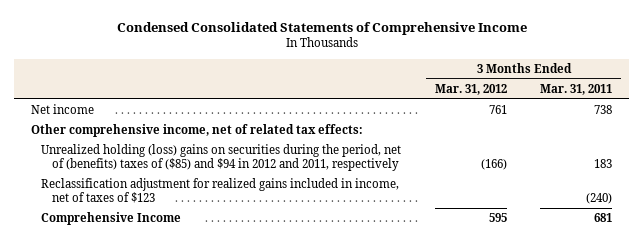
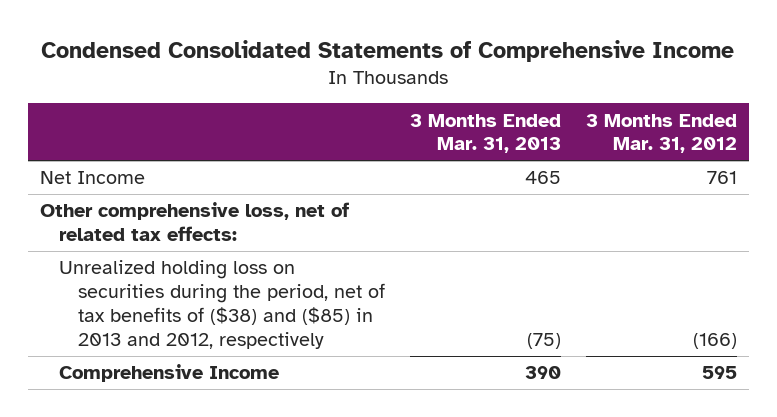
[540,84,613,96] Mar. 31, 2011 -> none
none -> [409,113,561,154] 3 Months Ended Mar. 31, 2013
[41,178,400,204] Reclassification adjustment for realized gains included in income, net of taxes of $123 -> none
[30,104,94,115] Net income -> [39,171,145,185] Net Income
[30,124,363,138] Other comprehensive income, net of related tax effects: -> [39,202,349,242] Other comprehensive loss, net of related tax effects:
[41,144,402,172] Unrealized holding (loss) gains on securities during the period, net of (benefits) taxes of ($85) and $94 in 2012 and 2011, respectively -> [58,260,385,349] Unrealized holding loss on securities during the period, net of tax benefits of ($38) and ($85) in 2013 and 2012, respectively

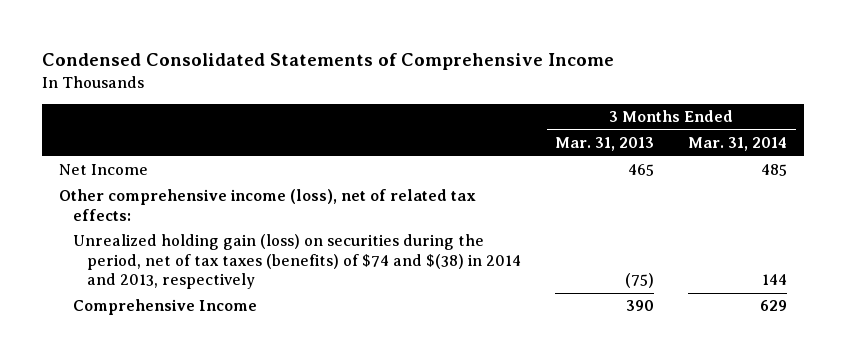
[585,113,737,154] 3 Months Ended Mar. 31, 2012 -> none
none -> [688,137,788,152] Mar. 31, 2014
[39,202,349,242] Other comprehensive loss, net of related tax effects: -> [58,189,476,221] Other comprehensive income (loss), net of related tax effects:
[58,260,385,349] Unrealized holding loss on securities during the period, net of tax benefits of ($38) and ($85) in 2013 and 2012, respectively -> [72,234,522,290] Unrealized holding gain (loss) on securities during the period, net of tax taxes (benefits) of $74 and $(38) in 2014 and 2013, respectively

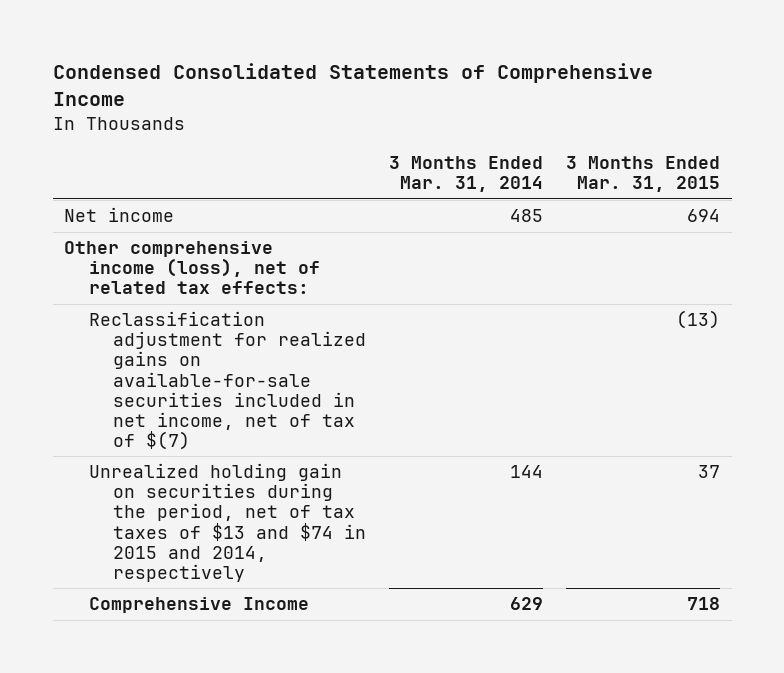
[555,137,655,152] Mar. 31, 2013 -> none
none -> [566,156,721,193] 3 Months Ended Mar. 31, 2015
[58,164,148,176] Net Income -> [64,207,175,223] Net income
none -> [88,311,366,450] Reclassification adjustment for realized gains on available-for-sale securities included in net income, net of tax of $(7)
[72,234,522,290] Unrealized holding gain (loss) on securities during the period, net of tax taxes (benefits) of $74 and $(38) in 2014 and 2013, respectively -> [88,463,366,582] Unrealized holding gain on securities during the period, net of tax taxes of $13 and $74 in 2015 and 2014, respectively

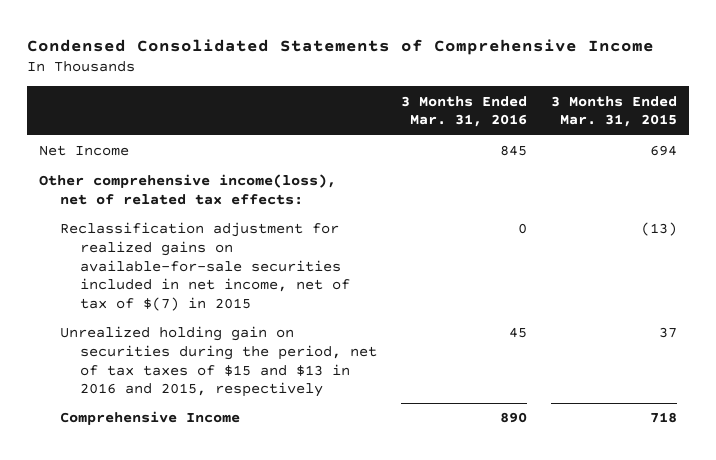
[388,156,543,193] 3 Months Ended Mar. 31, 2014 -> none
none -> [401,95,528,128] 3 Months Ended Mar. 31, 2016
[64,207,175,223] Net income -> [38,145,129,157] Net Income
[64,241,320,295] Other comprehensive income (loss), net of related tax effects: -> [38,174,336,205] Other comprehensive income(loss), net of related tax effects:
[88,311,366,450] Reclassification adjustment for realized gains on available-for-sale securities included in net income, net of tax of $(7) -> [59,222,351,311] Reclassification adjustment for realized gains on available-for-sale securities included in net income, net of tax of $(7) in 2015
[88,463,366,582] Unrealized holding gain on securities during the period, net of tax taxes of $13 and $74 in 2015 and 2014, respectively -> [59,326,378,398] Unrealized holding gain on securities during the period, net of tax taxes of $15 and $13 in 2016 and 2015, respectively

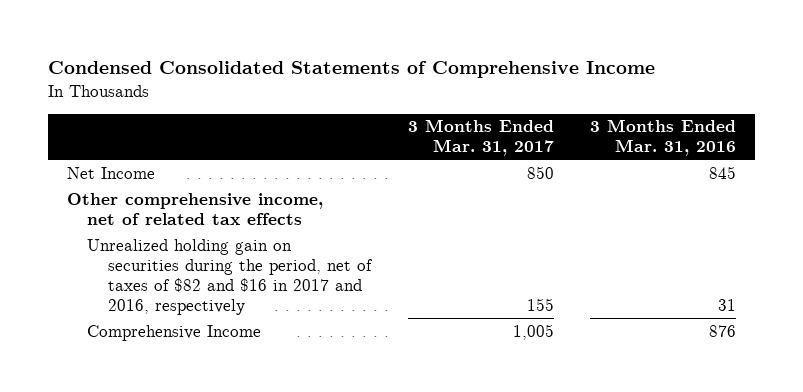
[550,95,677,128] 3 Months Ended Mar. 31, 2015 -> none
none -> [407,119,554,157] 3 Months Ended Mar. 31, 2017
[59,222,351,311] Reclassification adjustment for realized gains on available-for-sale securities included in net income, net of tax of $(7) in 2015 -> none
[38,174,336,205] Other comprehensive income(loss), net of related tax effects: -> [66,192,323,225] Other comprehensive income, net of related tax effects
[59,326,378,398] Unrealized holding gain on securities during the period, net of tax taxes of $15 and $13 in 2016 and 2015, respectively -> [87,238,373,315] Unrealized holding gain on securities during the period, net of taxes of $82 and $16 in 2017 and 2016, respectively
[509,327,528,339] 45 -> [718,298,737,311] 31
[500,412,528,424] 890 -> [709,324,737,337] 876

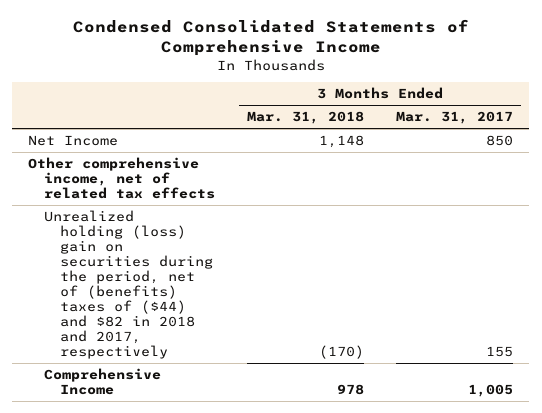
[590,119,737,157] 3 Months Ended Mar. 31, 2016 -> none
none -> [247,111,365,125] Mar. 31, 2018
[87,238,373,315] Unrealized holding gain on securities during the period, net of taxes of $82 and $16 in 2017 and 2016, respectively -> [44,209,214,359] Unrealized holding (loss) gain on securities during the period, net of (benefits) taxes of ($44) and $82 in 2018 and 2017, respectively

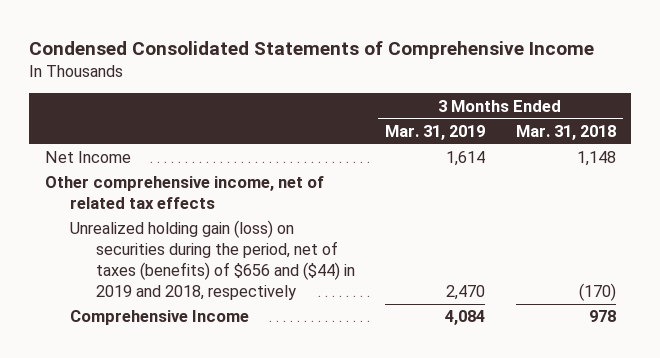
[396,111,514,125] Mar. 31, 2017 -> none
none -> [385,124,486,140] Mar. 31, 2019
[44,209,214,359] Unrealized holding (loss) gain on securities during the period, net of (benefits) taxes of ($44) and $82 in 2018 and 2017, respectively -> [70,220,356,300] Unrealized holding gain (loss) on securities during the period, net of taxes (benefits) of $656 and ($44) in 2019 and 2018, respectively

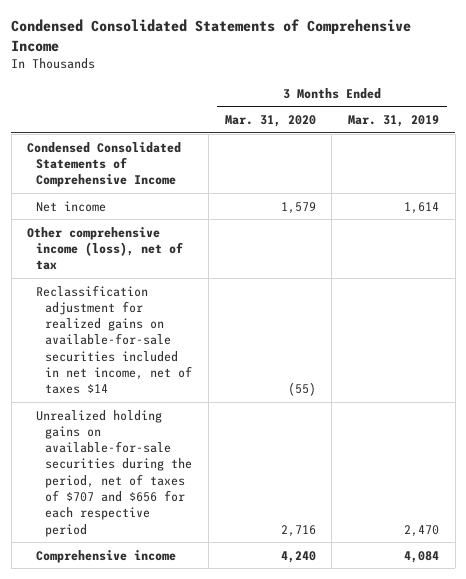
[515,124,616,140] Mar. 31, 2018 -> none
none -> [224,114,316,127] Mar. 31, 2020
none -> [27,141,182,188] Condensed Consolidated Statements of Comprehensive Income
[44,151,131,164] Net Income -> [36,200,107,212] Net income
[44,176,324,210] Other comprehensive income, net of related tax effects -> [27,226,184,271] Other comprehensive income (loss), net of tax
none -> [36,284,193,395] Reclassification adjustment for realized gains on available-for-sale securities included in net income, net of taxes $14
[70,220,356,300] Unrealized holding gain (loss) on securities during the period, net of taxes (benefits) of $656 and ($44) in 2019 and 2018, respectively -> [36,409,193,537] Unrealized holding gains on available-for-sale securities during the period, net of taxes of $707 and $656 for each respective period
[70,310,250,326] Comprehensive Income -> [36,549,177,563] Comprehensive income

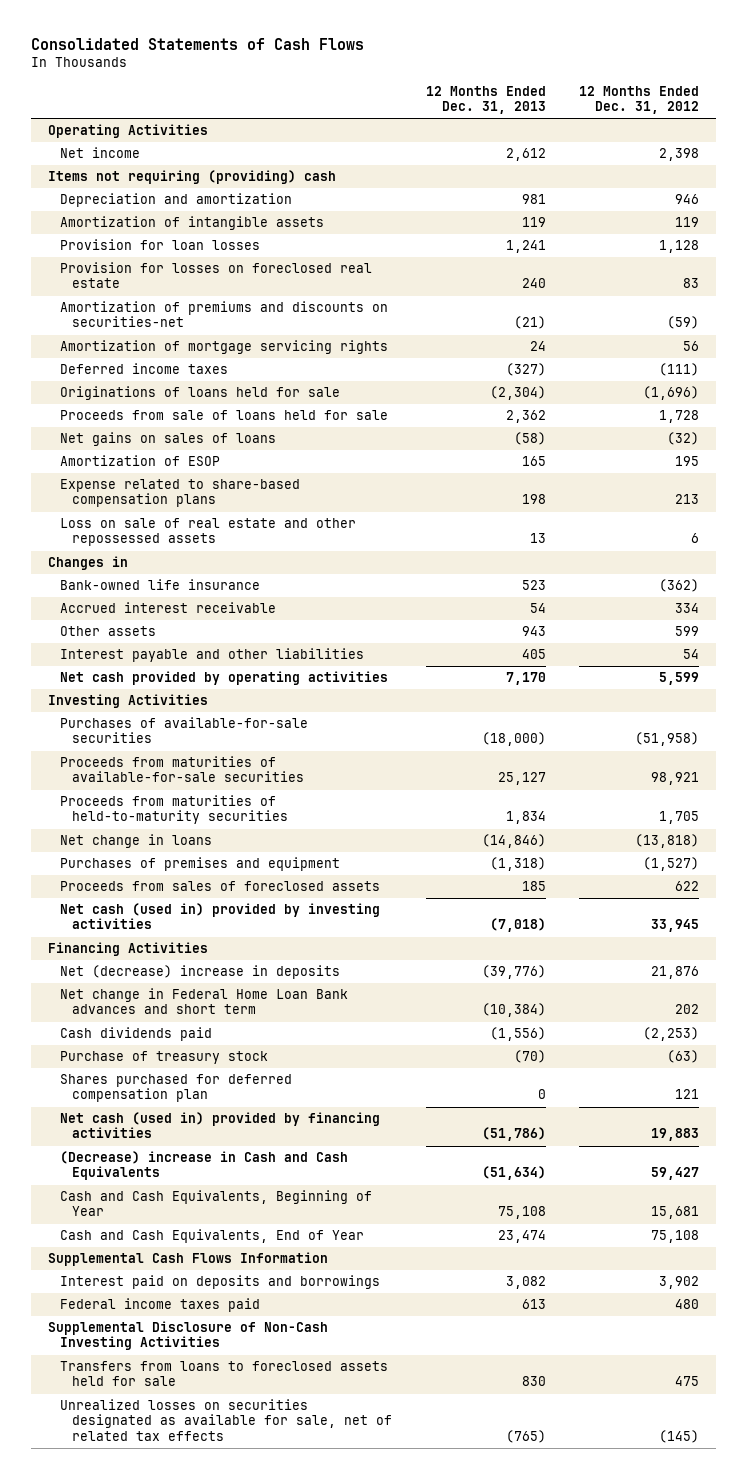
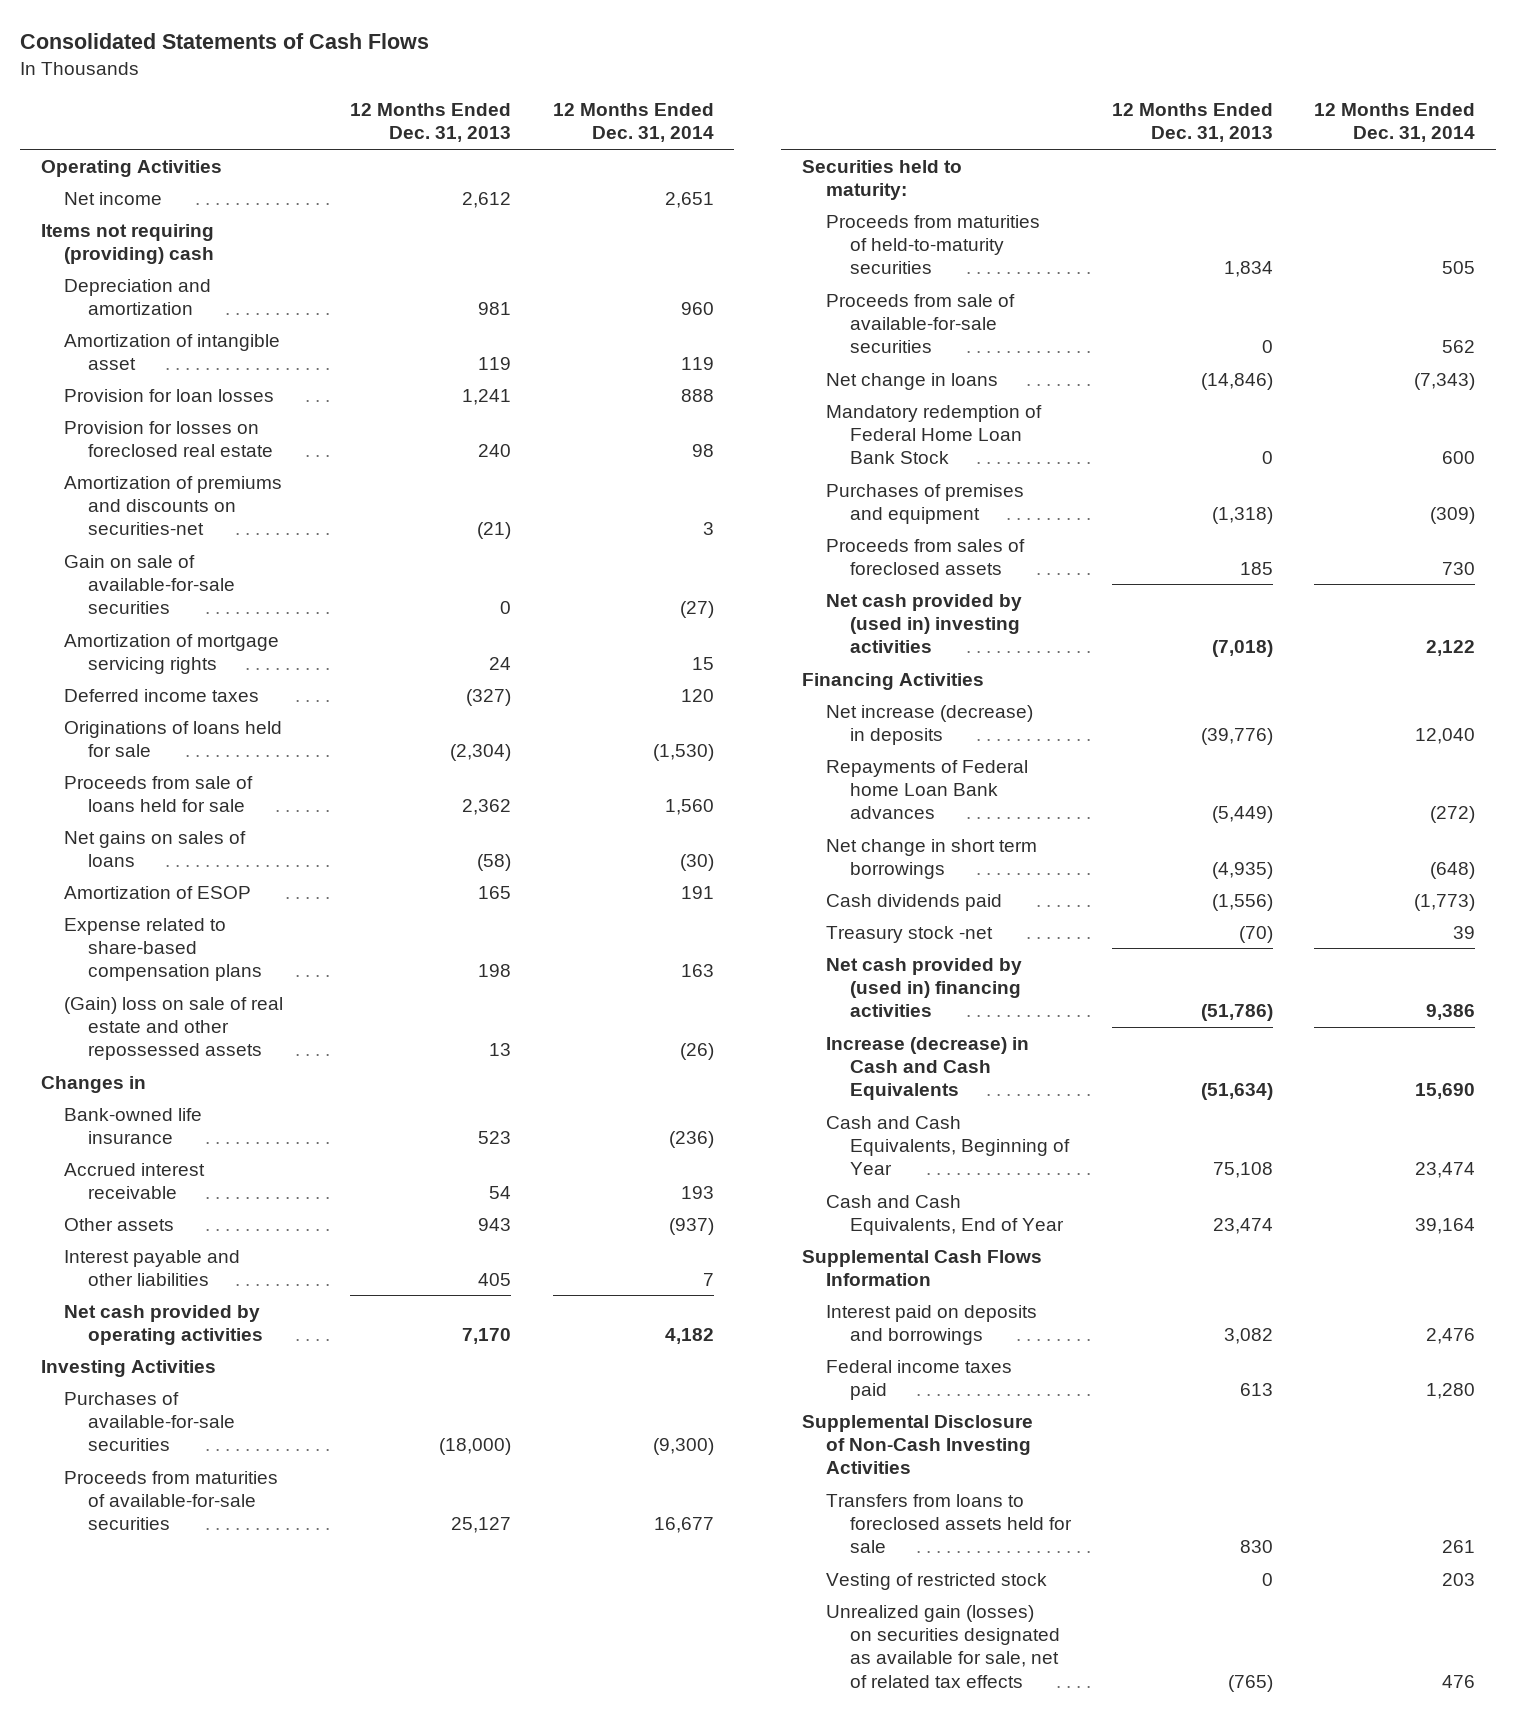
[579,85,700,115] 12 Months Ended Dec. 31, 2012 -> none
none -> [552,103,714,143] 12 Months Ended Dec. 31, 2014
[59,216,324,231] Amortization of intangible assets -> [64,333,281,370] Amortization of intangible asset
none -> [64,554,236,615] Gain on sale of available-for-sale securities
[59,518,356,547] Loss on sale of real estate and other repossessed assets -> [64,996,284,1061] (Gain) loss on sale of real estate and other repossessed assets
none -> [802,159,963,200] Securities held to maturity:
none -> [825,293,1015,354] Proceeds from sale of available-for-sale securities
none -> [825,404,1042,465] Mandatory redemption of Federal Home Loan Bank Stock
[59,903,380,930] Net cash (used in) provided by investing activities -> [825,593,1022,654] Net cash provided by (used in) investing activities
[59,965,340,980] Net (decrease) increase in deposits -> [825,704,1033,745] Net increase (decrease) in deposits
none -> [825,759,1028,820] Repayments of Federal home Loan Bank advances
[59,988,348,1015] Net change in Federal Home Loan Bank advances and short term -> [825,838,1037,879] Net change in short term borrowings
[481,1003,546,1018] (10,384) -> [1211,861,1273,879] (4,935)
[59,1074,292,1103] Shares purchased for deferred compensation plan -> none
[59,1051,268,1065] Purchase of treasury stock -> [825,925,993,943] Treasury stock -net
[59,1112,380,1139] Net cash (used in) provided by financing activities -> [825,957,1022,1018] Net cash provided by (used in) financing activities
[59,1151,348,1181] (Decrease) increase in Cash and Cash Equivalents -> [825,1036,1029,1101] Increase (decrease) in Cash and Cash Equivalents
none -> [825,1572,1047,1590] Vesting of restricted stock
[59,1399,392,1441] Unrealized losses on securities designated as available for sale, net of related tax effects -> [825,1604,1060,1688] Unrealized gain (losses) on securities designated as available for sale, net of related tax effects

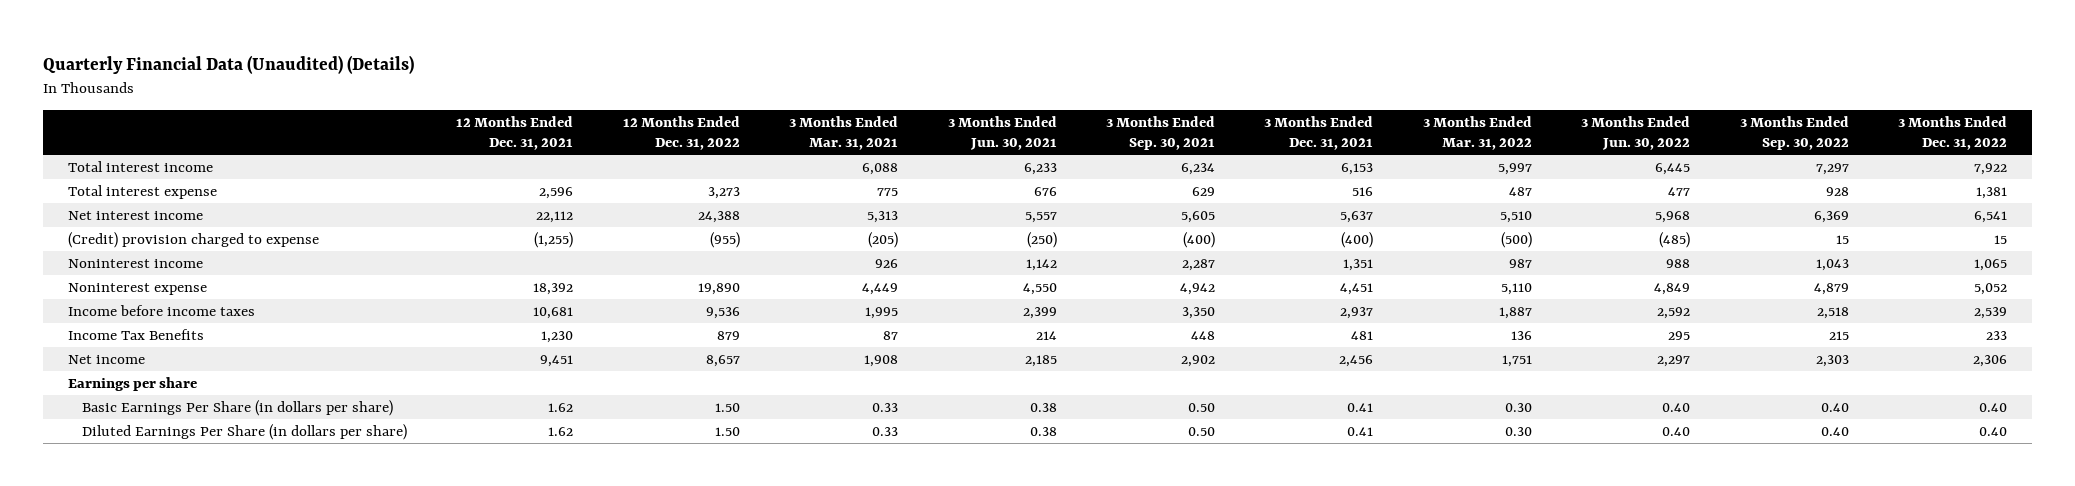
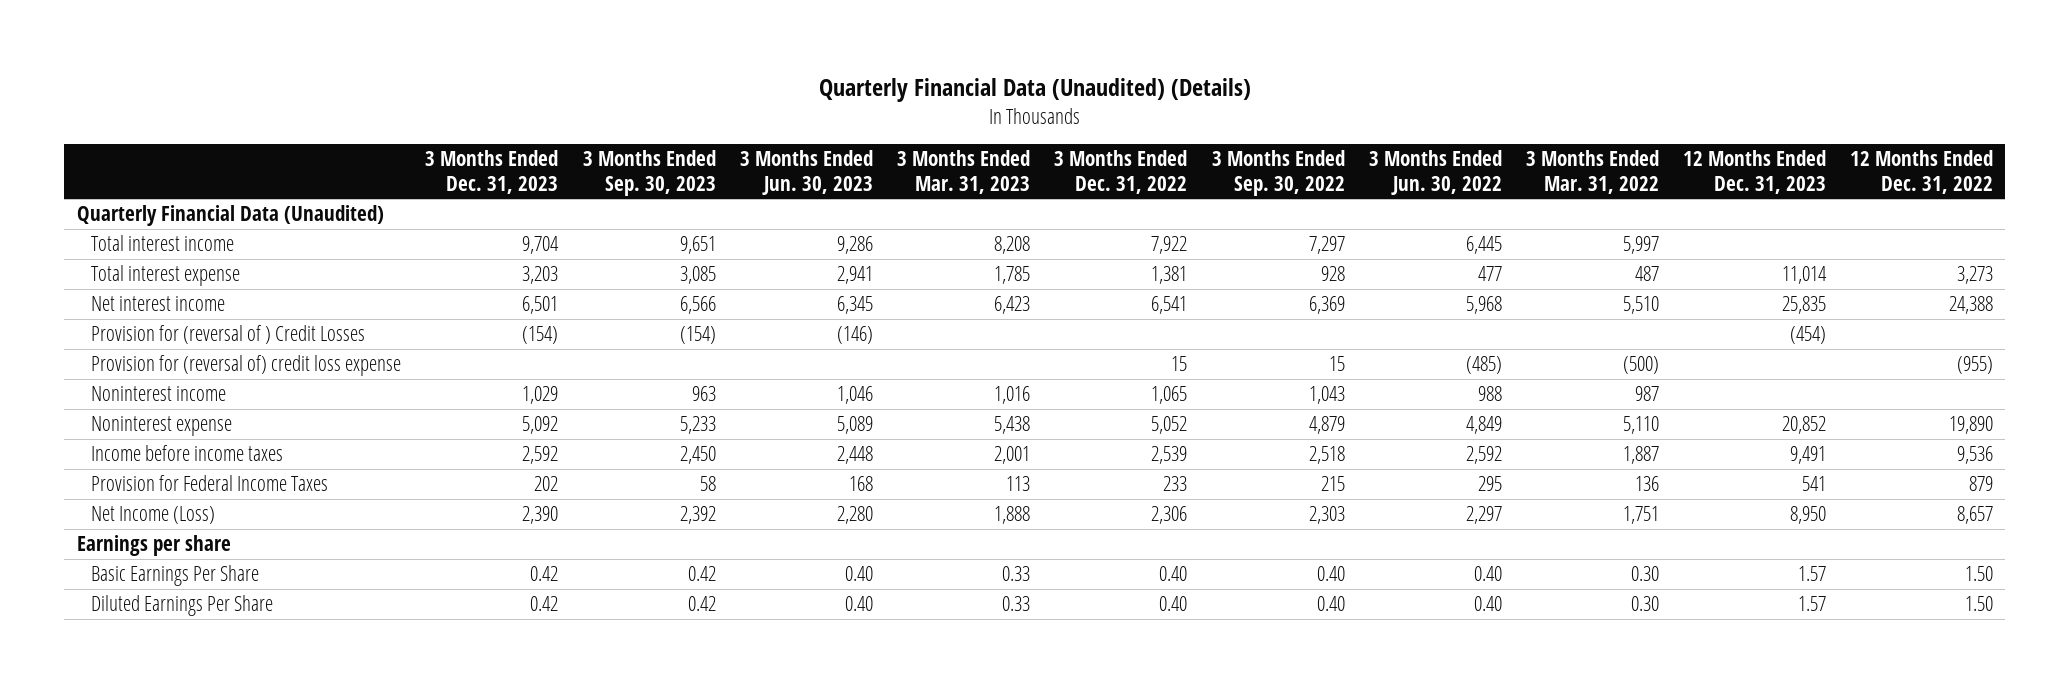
[456,116,574,150] 12 Months Ended Dec. 31, 2021 -> none
[789,116,899,150] 3 Months Ended Mar. 31, 2021 -> none
[947,116,1057,150] 3 Months Ended Jun. 30, 2021 -> none
[1105,116,1215,150] 3 Months Ended Sep. 30, 2021 -> none
[1264,116,1374,150] 3 Months Ended Dec. 31, 2021 -> none
none -> [425,150,559,194] 3 Months Ended Dec. 31, 2023
none -> [582,150,716,196] 3 Months Ended Sep. 30, 2023
none -> [739,150,873,195] 3 Months Ended Jun. 30, 2023
none -> [897,150,1031,194] 3 Months Ended Mar. 31, 2023
none -> [1683,150,1827,194] 12 Months Ended Dec. 31, 2023
none -> [76,205,384,227] Quarterly Financial Data (Unaudited)
none -> [91,325,366,345] Provision for (reversal of ) Credit Losses
[67,232,319,249] (Credit) provision charged to expense -> [91,355,402,377] Provision for (reversal of) credit loss expense
[67,329,204,341] Income Tax Benefits -> [91,475,329,492] Provision for Federal Income Taxes
[67,355,145,365] Net income -> [91,506,216,525] Net Income (Loss)
[81,400,393,417] Basic Earnings Per Share (in dollars per share) -> [91,565,260,587] Basic Earnings Per Share
[81,424,407,441] Diluted Earnings Per Share (in dollars per share) -> [91,595,274,617] Diluted Earnings Per Share

